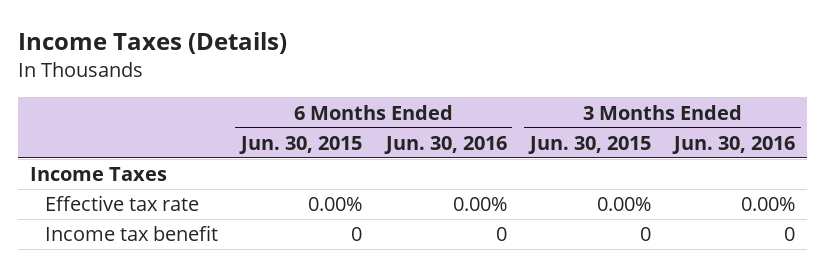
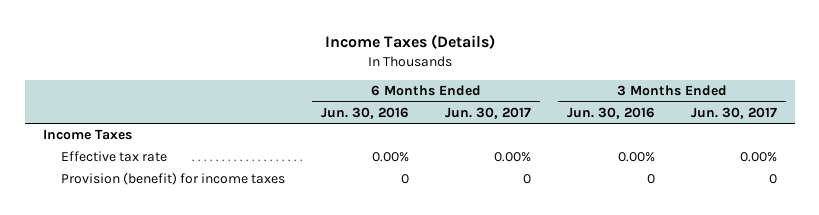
[239,135,363,154] Jun. 30, 2015 -> none
[527,135,651,154] Jun. 30, 2015 -> none
none -> [444,106,531,119] Jun. 30, 2017
none -> [690,106,777,119] Jun. 30, 2017
[44,225,218,242] Income tax benefit -> [60,172,285,186] Provision (benefit) for income taxes

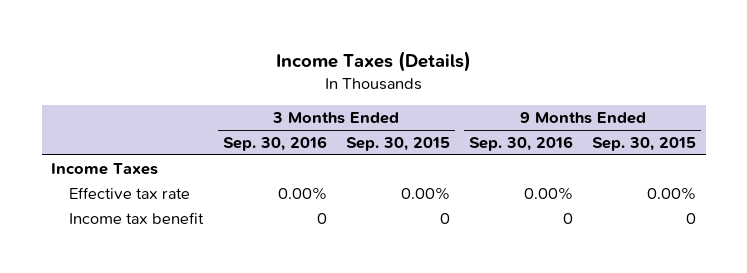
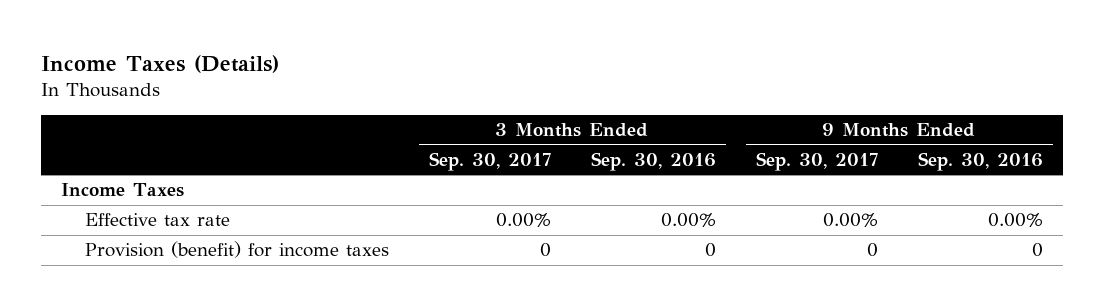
[345,136,450,151] Sep. 30, 2015 -> none
[592,136,697,151] Sep. 30, 2015 -> none
none -> [428,152,551,172] Sep. 30, 2017
none -> [755,152,878,172] Sep. 30, 2017
[69,211,205,224] Income tax benefit -> [84,241,389,259] Provision (benefit) for income taxes

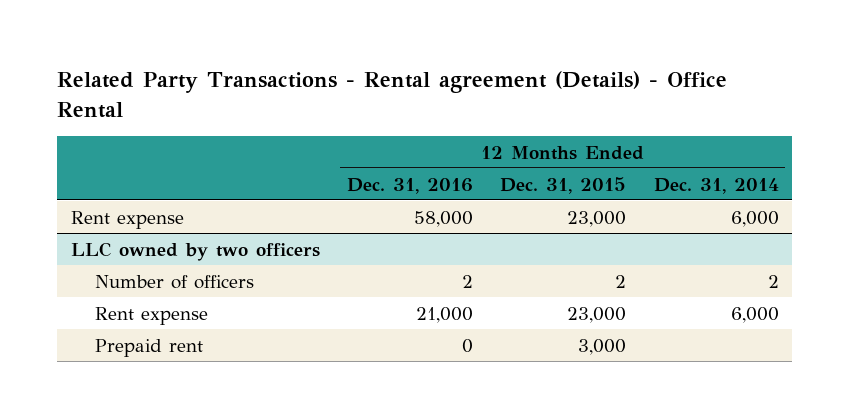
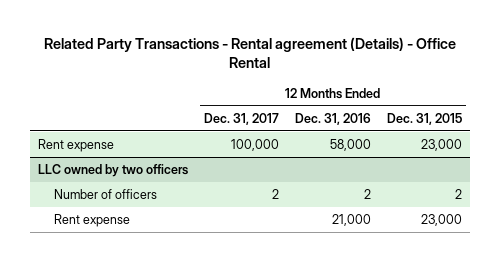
[653,177,779,194] Dec. 31, 2014 -> none
none -> [203,112,279,125] Dec. 31, 2017
[95,338,204,357] Prepaid rent -> none

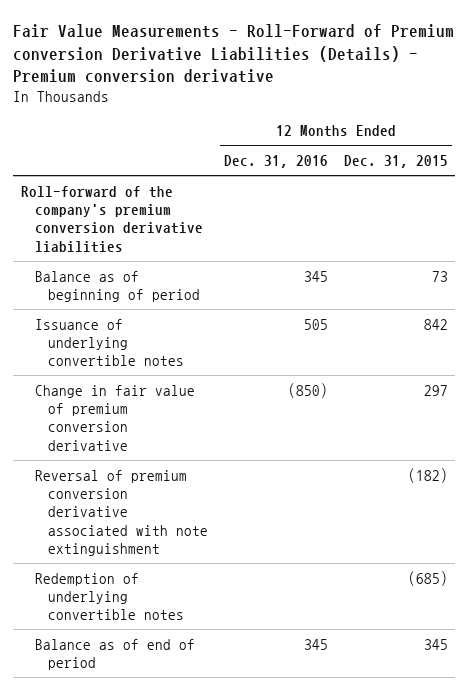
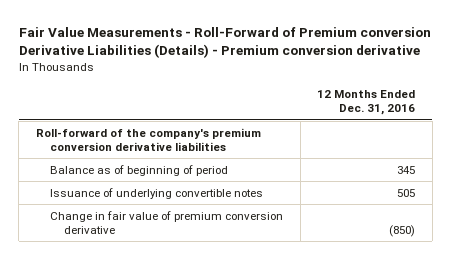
[343,155,448,169] Dec. 31, 2015 -> none
[34,469,209,556] Reversal of premium conversion derivative associated with note extinguishment -> none
[34,572,185,621] Redemption of underlying convertible notes -> none
[34,638,195,670] Balance as of end of period -> none

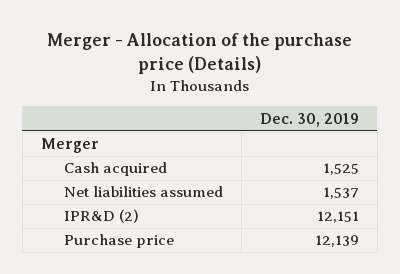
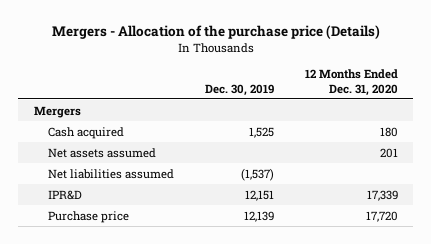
[46,33,352,75] Merger - Allocation of the purchase price (Details) -> [51,25,380,40] Mergers - Allocation of the purchase price (Details)
none -> [304,69,398,96] 12 Months Ended Dec. 31, 2020
[40,138,99,154] Merger -> [33,105,81,118] Mergers
none -> [48,147,157,158] Net assets assumed
[322,187,359,200] 1,537 -> [240,167,274,181] (1,537)
[64,209,140,224] IPR&D (2) -> [48,189,83,200] IPR&D

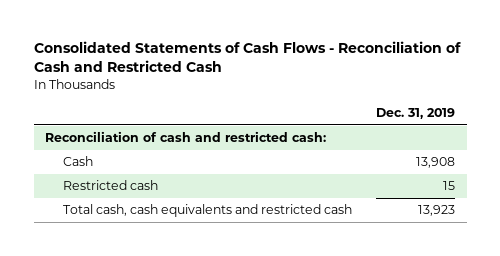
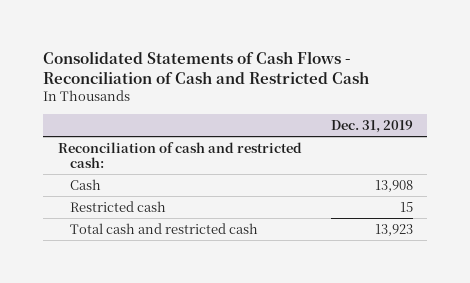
[63,204,353,218] Total cash, cash equivalents and restricted cash -> [70,222,259,234] Total cash and restricted cash

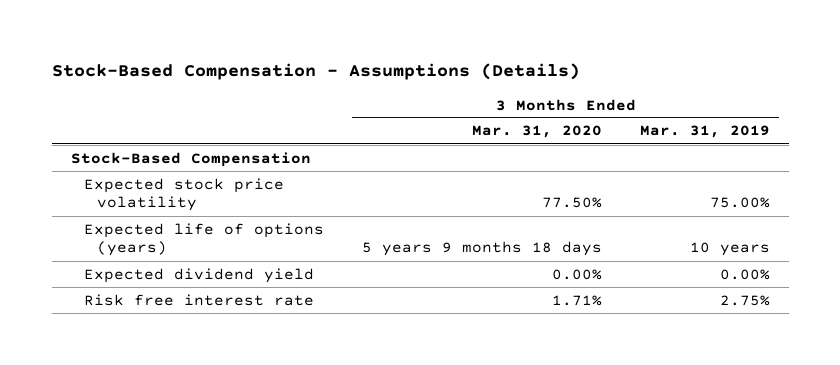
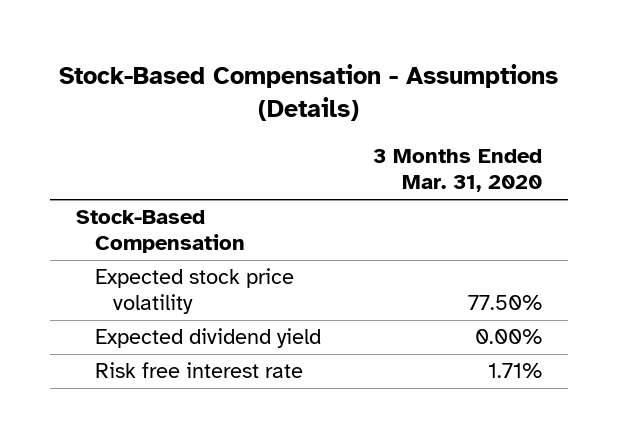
[639,125,770,139] Mar. 31, 2019 -> none
[83,222,324,257] Expected life of options (years) -> none

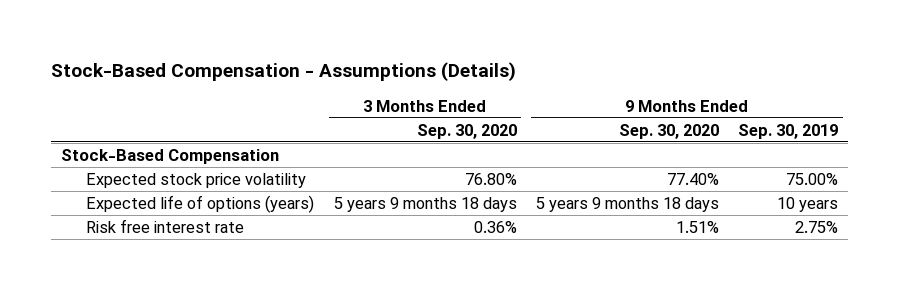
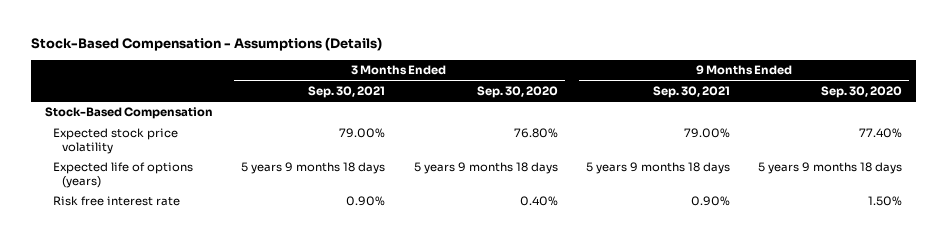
[738,123,839,139] Sep. 30, 2019 -> none
none -> [308,85,386,98] Sep. 30, 2021
none -> [652,85,730,98] Sep. 30, 2021
[473,220,517,233] 0.36% -> [519,196,558,207] 0.40%
[675,220,719,233] 1.51% -> [868,196,903,207] 1.50%

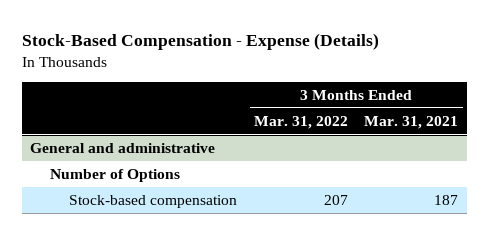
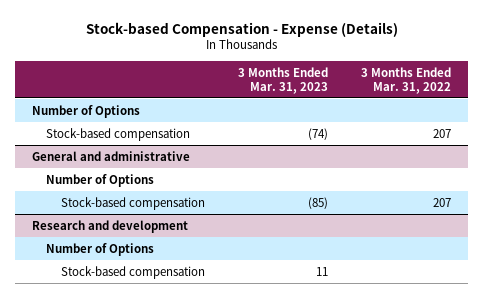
[21,32,379,50] Stock-Based Compensation - Expense (Details) -> [85,21,398,37] Stock-based Compensation - Expense (Details)
[364,115,459,129] Mar. 31, 2021 -> none
none -> [237,66,328,94] 3 Months Ended Mar. 31, 2023
none -> [31,104,140,118] Number of Options
none -> [46,127,191,141] Stock-based compensation
none -> [31,219,188,233] Research and development
none -> [46,242,155,256] Number of Options
none -> [60,265,205,279] Stock-based compensation

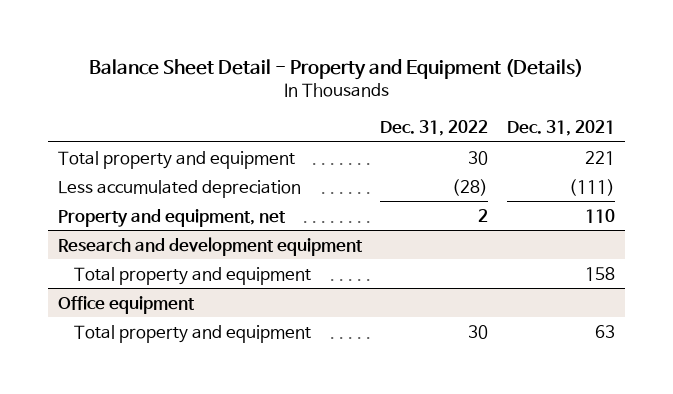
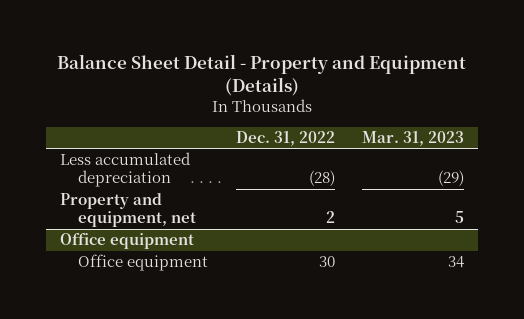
[507,119,616,136] Dec. 31, 2021 -> none
none -> [362,130,465,146] Mar. 31, 2023
[57,150,295,169] Total property and equipment -> none
[57,236,363,256] Research and development equipment -> none
[74,266,312,285] Total property and equipment -> none
[74,324,312,343] Total property and equipment -> [77,254,208,272] Office equipment

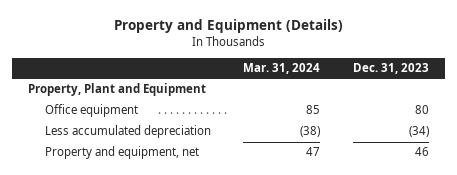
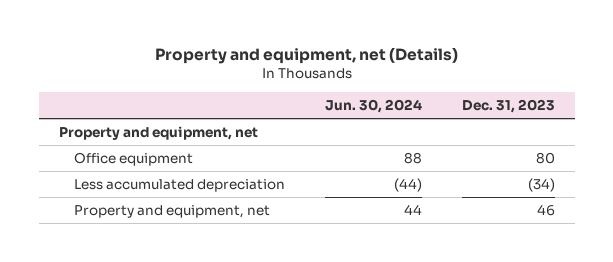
[113,19,343,34] Property and Equipment (Details) -> [154,46,458,64] Property and equipment, net (Details)
[243,63,321,75] Mar. 31, 2024 -> none
none -> [325,99,423,114] Jun. 30, 2024
[28,83,207,97] Property, Plant and Equipment -> [58,126,258,141] Property and equipment, net

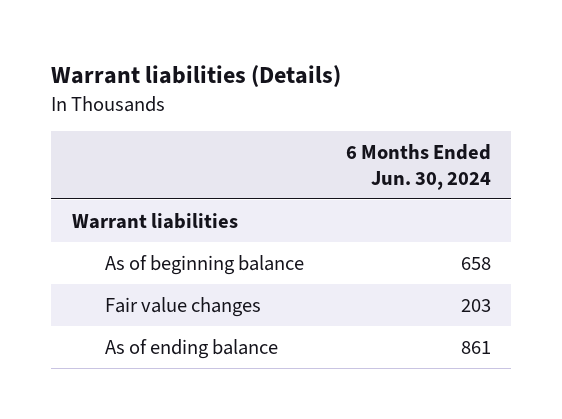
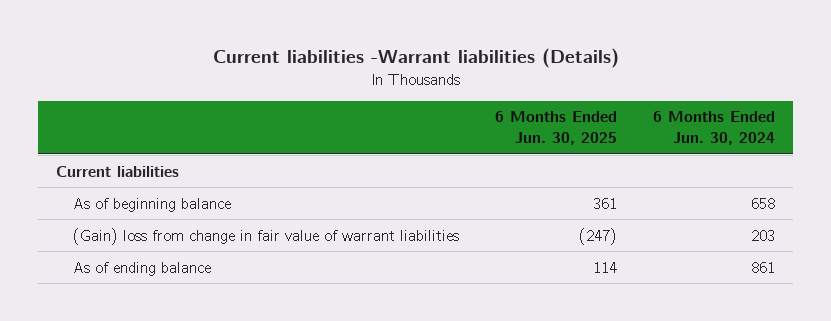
[50,64,341,87] Warrant liabilities (Details) -> [212,48,619,69] Current liabilities -Warrant liabilities (Details)
none -> [495,111,618,146] 6 Months Ended Jun. 30, 2025
[71,212,238,229] Warrant liabilities -> none
none -> [56,165,180,177] Current liabilities
[104,296,261,317] Fair value changes -> [73,227,460,245] (Gain) loss from change in fair value of warrant liabilities

